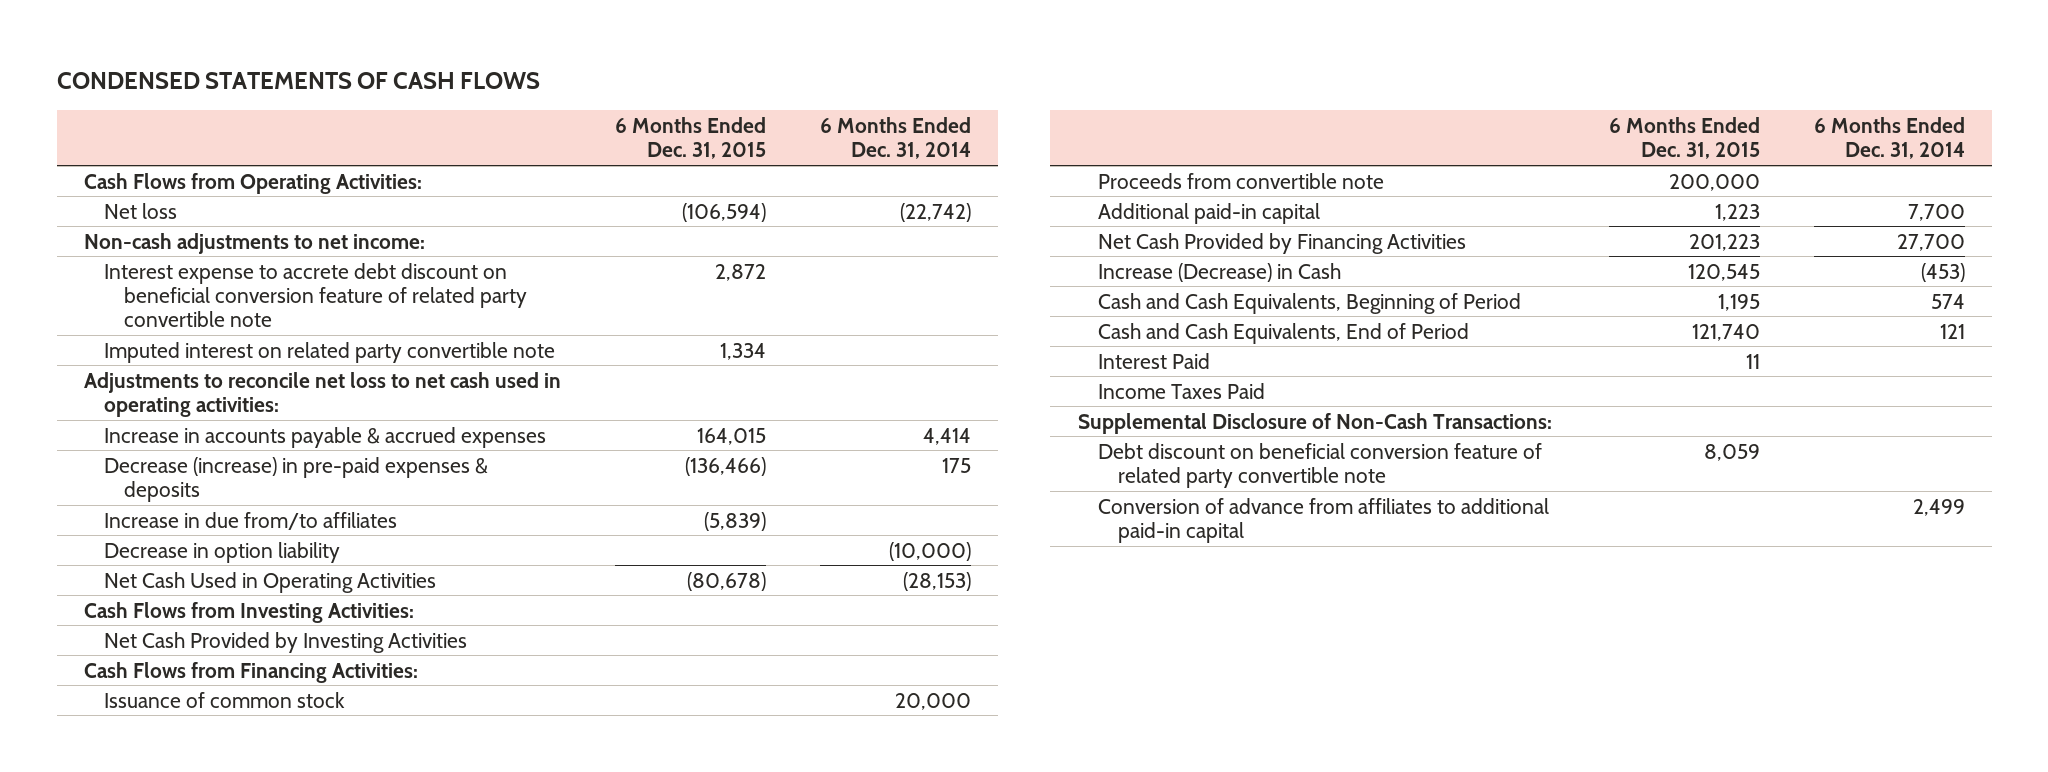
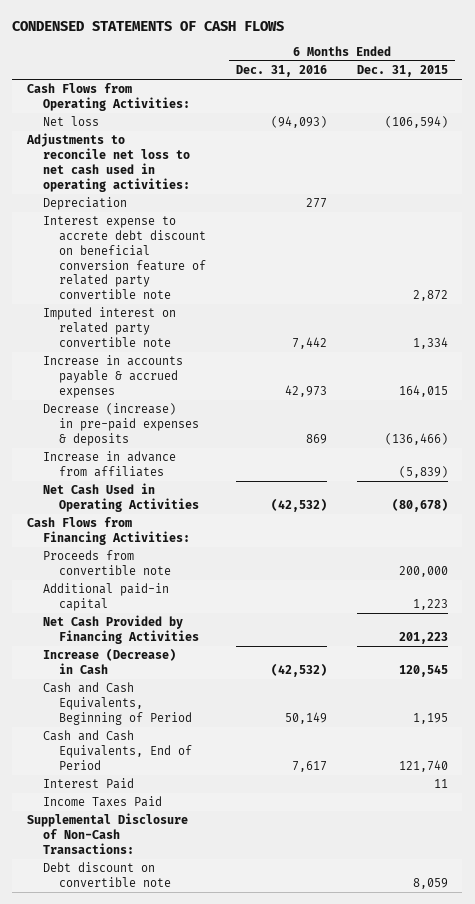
[819,116,971,160] 6 Months Ended Dec. 31, 2014 -> none
none -> [236,64,328,77] Dec. 31, 2016
[83,232,425,254] Non-cash adjustments to net income: -> none
[83,371,561,417] Adjustments to reconcile net loss to net cash used in operating activities: -> [26,133,191,192] Adjustments to reconcile net loss to net cash used in operating activities:
none -> [43,197,128,211] Depreciation
[103,541,340,563] Decrease in option liability -> none
[103,511,397,530] Increase in due from/to affiliates -> [43,451,177,478] Increase in advance from affiliates
[83,601,414,623] Cash Flows from Investing Activities: -> none
[103,631,467,653] Net Cash Provided by Investing Activities -> none
[103,691,345,708] Issuance of common stock -> none
[1097,497,1549,543] Conversion of advance from affiliates to additional paid-in capital -> none
[1097,442,1542,488] Debt discount on beneficial conversion feature of related party convertible note -> [43,862,172,888] Debt discount on convertible note

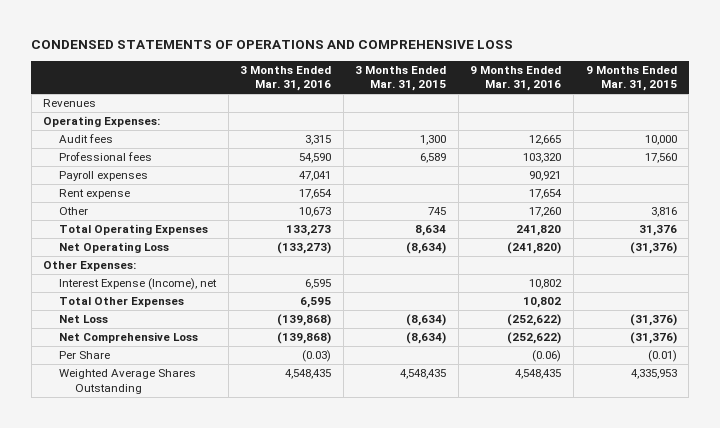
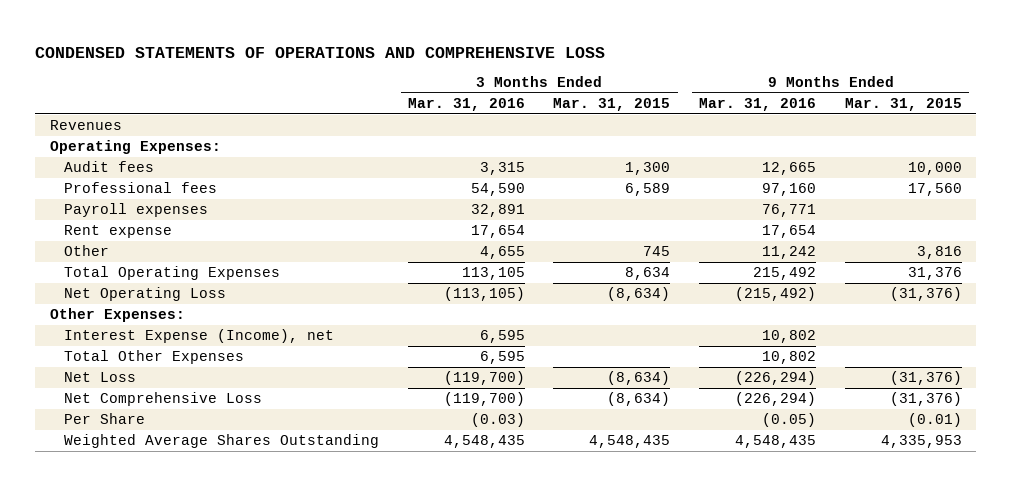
[523,153,562,164] 103,320 -> [762,183,817,197] 97,160
[299,171,332,182] 47,041 -> [470,204,525,218] 32,891
[529,171,562,182] 90,921 -> [762,204,817,218] 76,771
[299,207,332,218] 10,673 -> [479,246,525,260] 4,655
[529,207,562,218] 17,260 -> [762,246,817,260] 11,242
[286,225,332,237] 133,273 -> [461,267,525,281] 113,105
[516,225,562,237] 241,820 -> [753,267,817,281] 215,492
[277,242,332,255] (133,273) -> [443,287,525,302] (113,105)
[507,242,562,255] (241,820) -> [735,287,817,302] (215,492)
[277,314,332,327] (139,868) -> [443,371,525,386] (119,700)
[507,314,562,327] (252,622) -> [735,371,817,386] (226,294)
[277,332,332,345] (139,868) -> [443,392,525,407] (119,700)
[507,332,562,345] (252,622) -> [735,392,817,407] (226,294)
[532,350,562,363] (0.06) -> [762,413,817,428] (0.05)

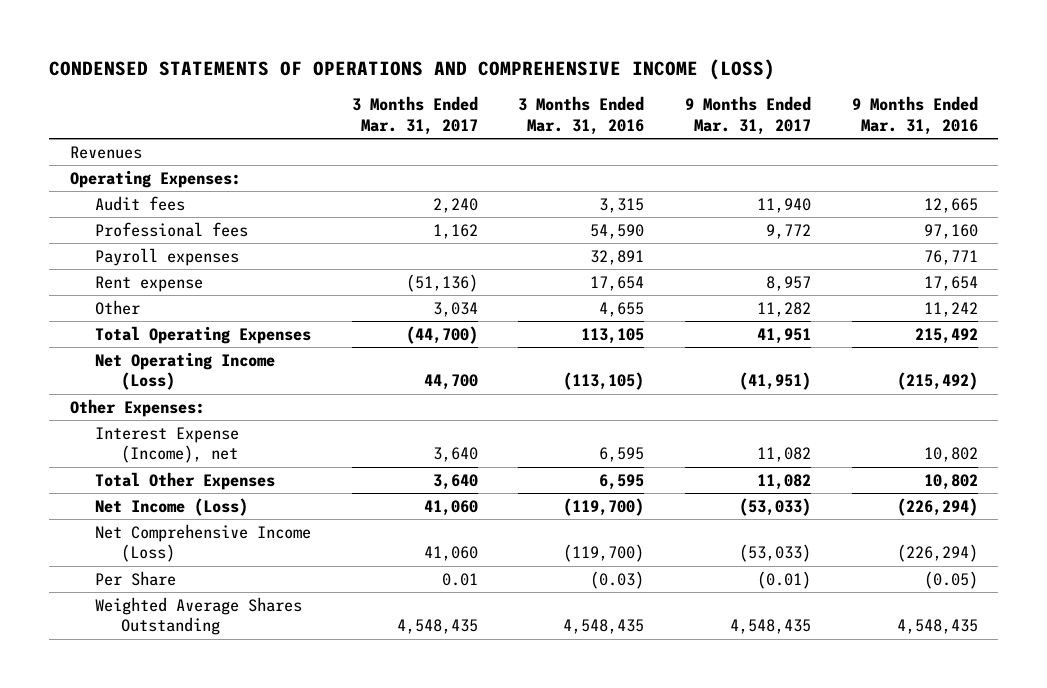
[35,46,606,58] CONDENSED STATEMENTS OF OPERATIONS AND COMPREHENSIVE LOSS -> [49,58,776,80] CONDENSED STATEMENTS OF OPERATIONS AND COMPREHENSIVE INCOME (LOSS)
[553,98,671,112] Mar. 31, 2015 -> none
[844,98,962,112] Mar. 31, 2015 -> none
none -> [351,96,478,135] 3 Months Ended Mar. 31, 2017
none -> [685,96,812,135] 9 Months Ended Mar. 31, 2017
[64,287,227,302] Net Operating Loss -> [95,351,276,391] Net Operating Income (Loss)
[64,372,137,383] Net Loss -> [95,497,249,516] Net Income (Loss)
[64,392,263,407] Net Comprehensive Loss -> [95,523,312,563] Net Comprehensive Income (Loss)

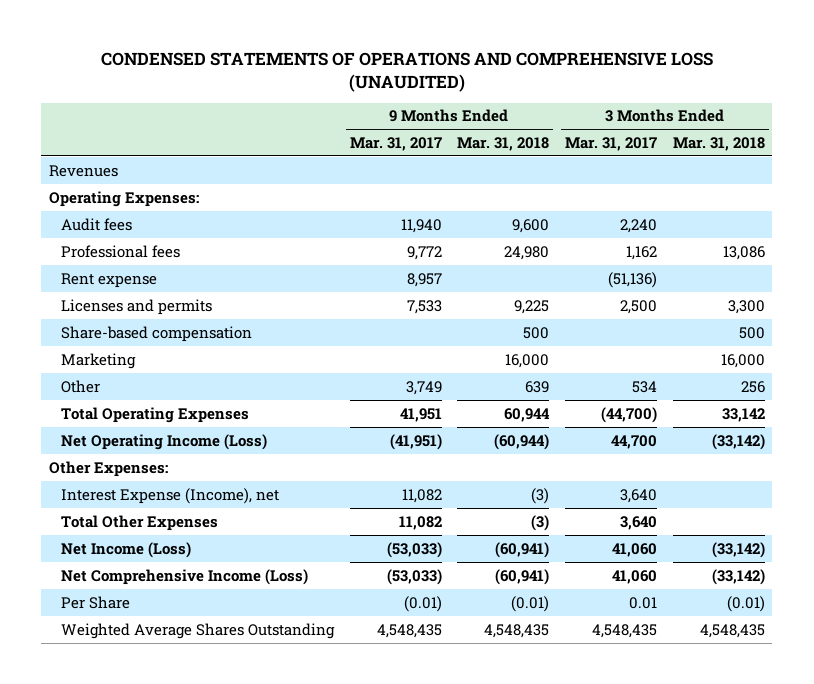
[49,58,776,80] CONDENSED STATEMENTS OF OPERATIONS AND COMPREHENSIVE INCOME (LOSS) -> [100,51,713,92] CONDENSED STATEMENTS OF OPERATIONS AND COMPREHENSIVE LOSS (UNAUDITED)
[518,96,645,135] 3 Months Ended Mar. 31, 2016 -> none
[851,96,978,135] 9 Months Ended Mar. 31, 2016 -> none
none -> [457,136,550,151] Mar. 31, 2018
none -> [672,136,765,151] Mar. 31, 2018
[95,247,240,266] Payroll expenses -> none
none -> [61,298,213,315] Licenses and permits
none -> [61,325,253,342] Share-based compensation
none -> [61,352,137,369] Marketing
[432,301,478,317] 3,034 -> [631,380,657,393] 534
[757,301,812,317] 11,282 -> [405,380,442,395] 3,749

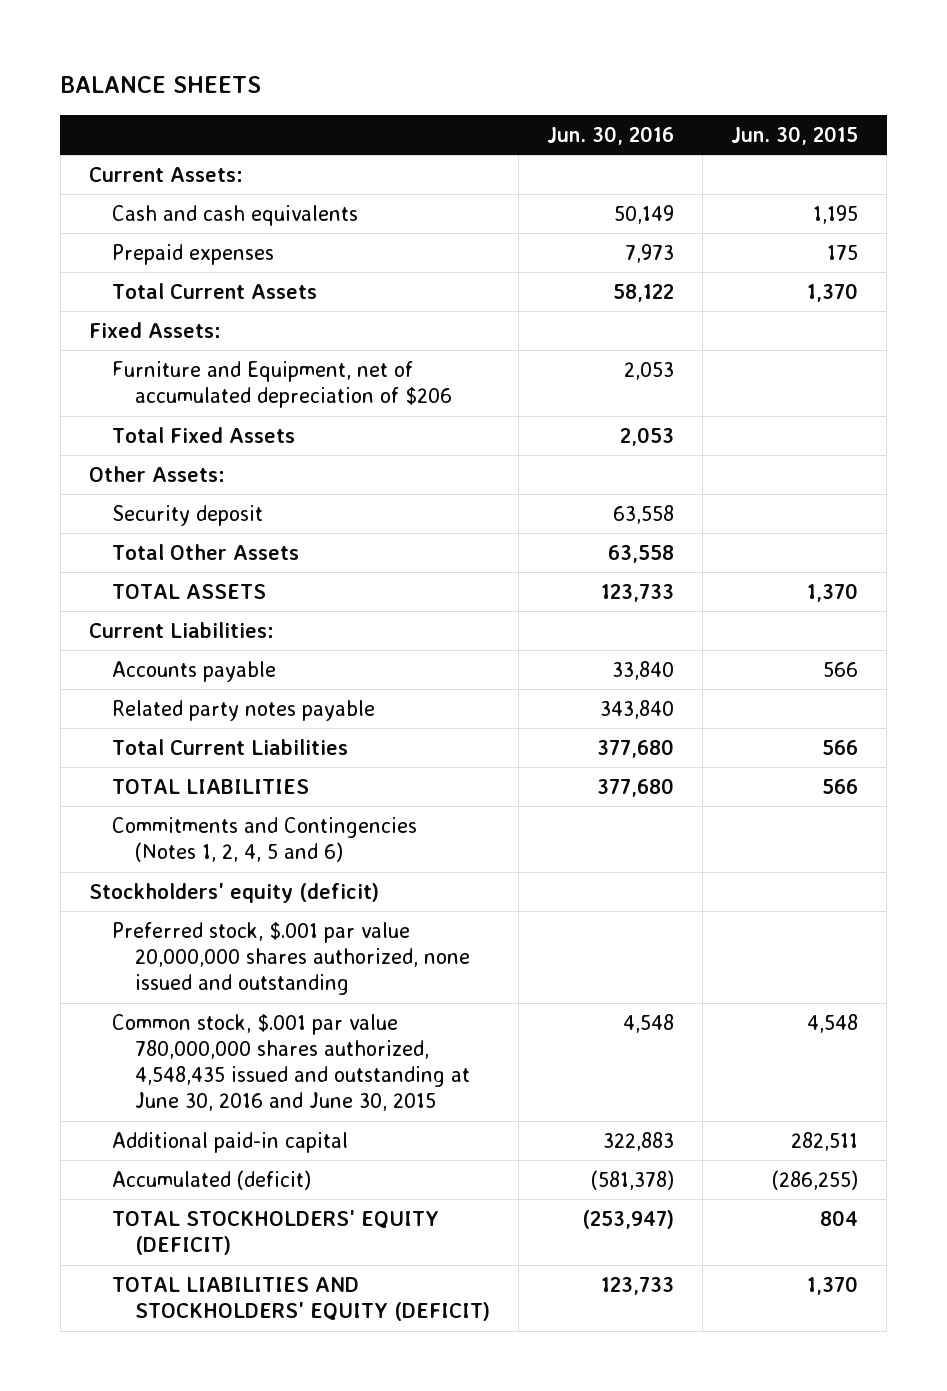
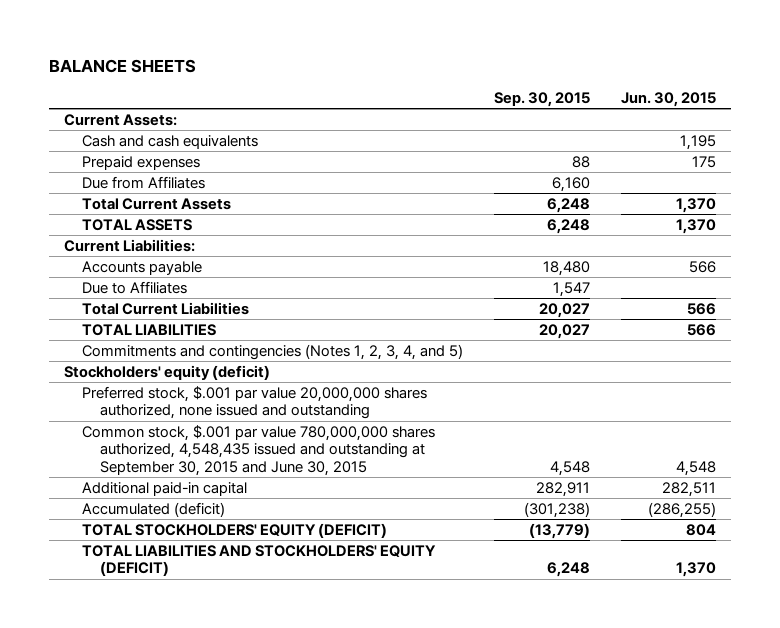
[546,125,674,145] Jun. 30, 2016 -> none
none -> [494,91,591,107] Sep. 30, 2015
none -> [82,175,206,189] Due from Affiliates
[88,321,221,338] Fixed Assets: -> none
[111,360,452,409] Furniture and Equipment, net of accumulated depreciation of $206 -> none
[111,426,295,443] Total Fixed Assets -> none
[88,465,225,482] Other Assets: -> none
[111,504,263,526] Security deposit -> none
[111,543,299,560] Total Other Assets -> none
[111,699,375,721] Related party notes payable -> none
none -> [82,280,188,294] Due to Affiliates
[111,816,417,863] Commitments and Contingencies (Notes 1, 2, 4, 5 and 6) -> [82,343,464,360] Commitments and contingencies (Notes 1, 2, 3, 4, and 5)
[111,1013,470,1112] Common stock, $.001 par value 780,000,000 shares authorized, 4,548,435 issued and outstanding at June 30, 2016 and June 30, 2015 -> [82,424,436,476] Common stock, $.001 par value 780,000,000 shares authorized, 4,548,435 issued and outstanding at September 30, 2015 and June 30, 2015

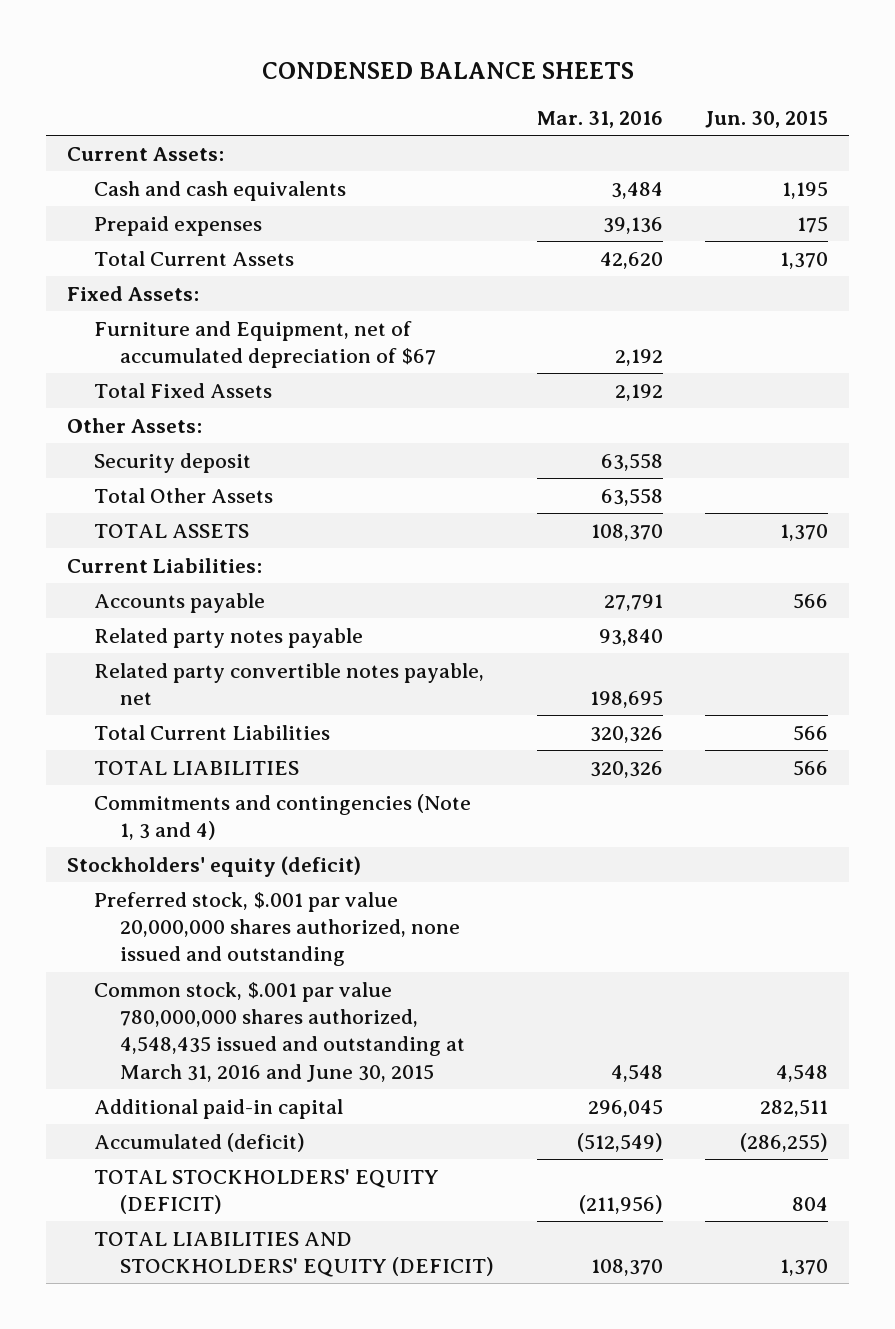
[48,58,196,73] BALANCE SHEETS -> [261,61,634,79] CONDENSED BALANCE SHEETS
[494,91,591,107] Sep. 30, 2015 -> none
none -> [536,110,663,128] Mar. 31, 2016
[82,175,206,189] Due from Affiliates -> none
none -> [67,285,200,301] Fixed Assets:
none -> [93,320,437,369] Furniture and Equipment, net of accumulated depreciation of $67
none -> [93,382,272,398] Total Fixed Assets
none -> [67,417,203,433] Other Assets:
none -> [93,452,251,473] Security deposit
none -> [93,487,273,503] Total Other Assets
[82,280,188,294] Due to Affiliates -> none
none -> [93,627,363,648] Related party notes payable
none -> [93,662,484,706] Related party convertible notes payable, net
[82,343,464,360] Commitments and contingencies (Notes 1, 2, 3, 4, and 5) -> [93,793,471,841] Commitments and contingencies (Note 1, 3 and 4)
[82,424,436,476] Common stock, $.001 par value 780,000,000 shares authorized, 4,548,435 issued and outstanding at September 30, 2015 and June 30, 2015 -> [93,981,466,1082] Common stock, $.001 par value 780,000,000 shares authorized, 4,548,435 issued and outstanding at March 31, 2016 and June 30, 2015

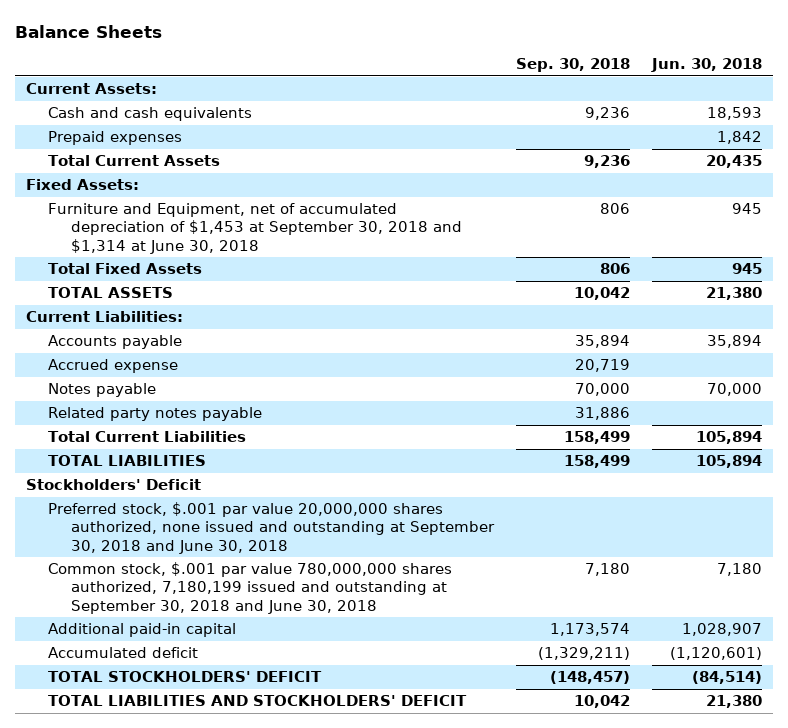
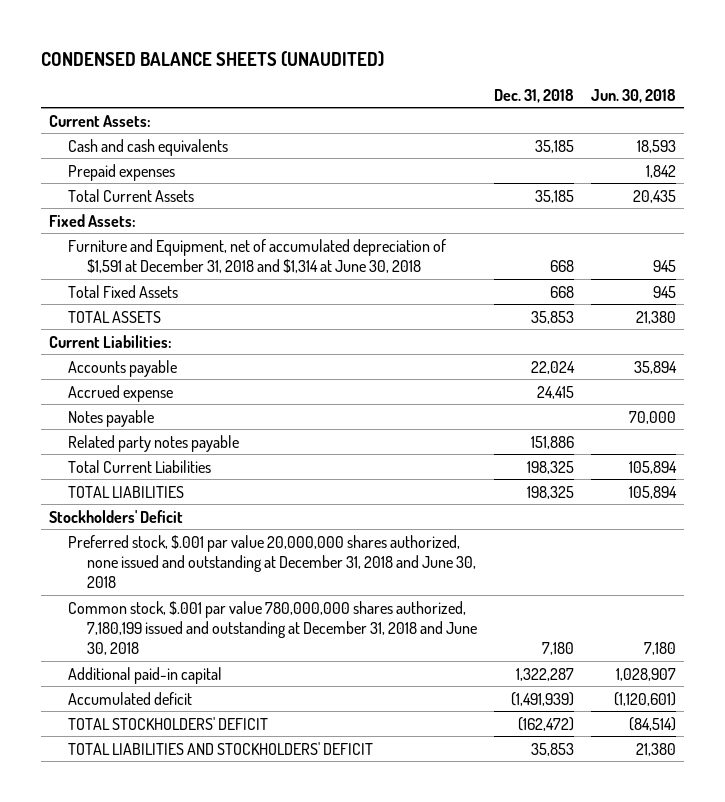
[15,24,163,38] Balance Sheets -> [40,50,384,67] CONDENSED BALANCE SHEETS (UNAUDITED)
[515,58,630,73] Sep. 30, 2018 -> none
none -> [493,88,574,103] Dec. 31, 2018
[48,203,462,254] Furniture and Equipment, net of accumulated depreciation of $1,453 at September 30, 2018 and $1,314 at June 30, 2018 -> [68,238,447,273] Furniture and Equipment, net of accumulated depreciation of $1,591 at December 31, 2018 and $1,314 at June 30, 2018
[48,502,495,554] Preferred stock, $.001 par value 20,000,000 shares authorized, none issued and outstanding at September 30, 2018 and June 30, 2018 -> [68,534,476,589] Preferred stock, $.001 par value 20,000,000 shares authorized, none issued and outstanding at December 31, 2018 and June 30, 2018
[48,562,453,614] Common stock, $.001 par value 780,000,000 shares authorized, 7,180,199 issued and outstanding at September 30, 2018 and June 30, 2018 -> [68,600,477,656] Common stock, $.001 par value 780,000,000 shares authorized, 7,180,199 issued and outstanding at December 31, 2018 and June 30, 2018

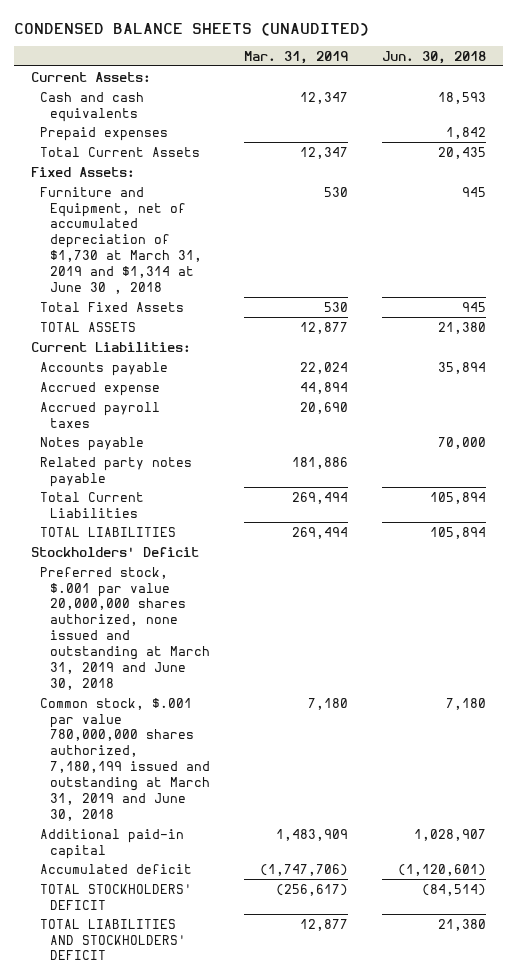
[493,88,574,103] Dec. 31, 2018 -> none
none -> [243,51,348,65] Mar. 31, 2019
[68,238,447,273] Furniture and Equipment, net of accumulated depreciation of $1,591 at December 31, 2018 and $1,314 at June 30, 2018 -> [40,186,202,295] Furniture and Equipment, net of accumulated depreciation of $1,730 at March 31, 2019 and $1,314 at June 30 , 2018
none -> [40,401,161,428] Accrued payroll taxes
[68,534,476,589] Preferred stock, $.001 par value 20,000,000 shares authorized, none issued and outstanding at December 31, 2018 and June 30, 2018 -> [40,566,210,691] Preferred stock, $.001 par value 20,000,000 shares authorized, none issued and outstanding at March 31, 2019 and June 30, 2018
[68,600,477,656] Common stock, $.001 par value 780,000,000 shares authorized, 7,180,199 issued and outstanding at December 31, 2018 and June 30, 2018 -> [40,697,210,822] Common stock, $.001 par value 780,000,000 shares authorized, 7,180,199 issued and outstanding at March 31, 2019 and June 30, 2018

